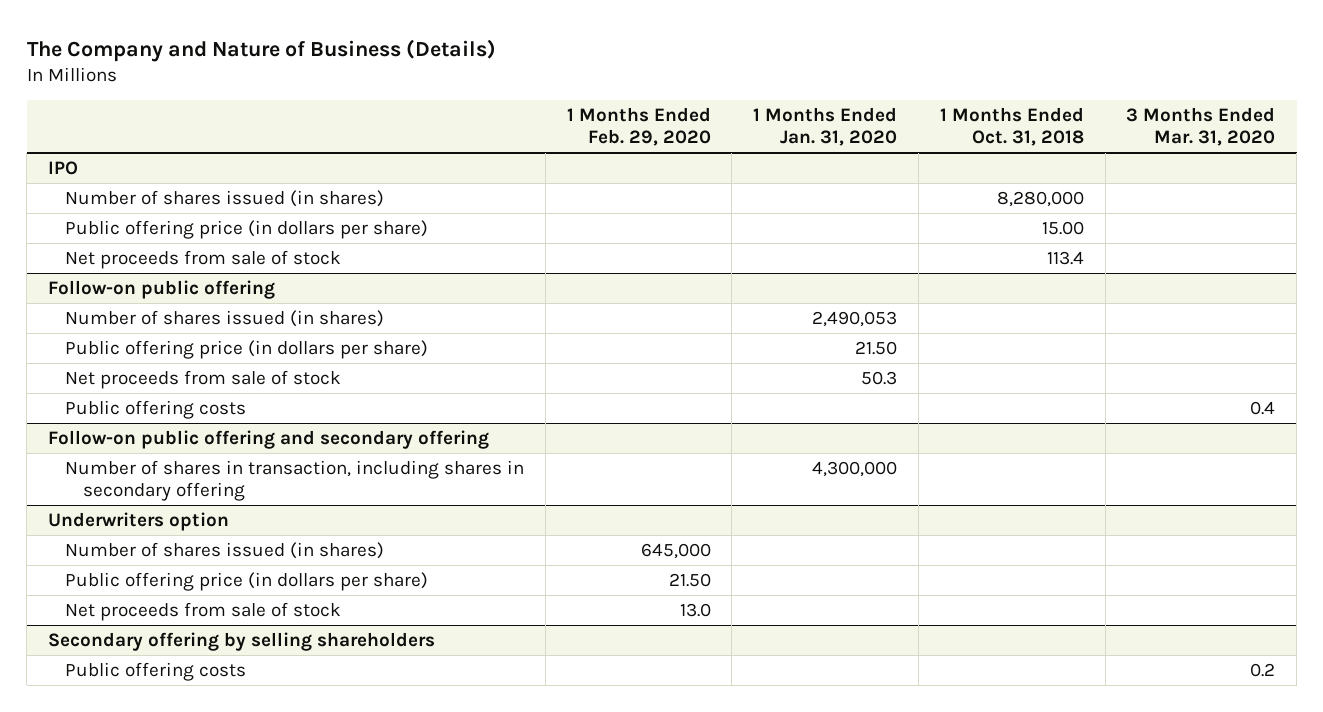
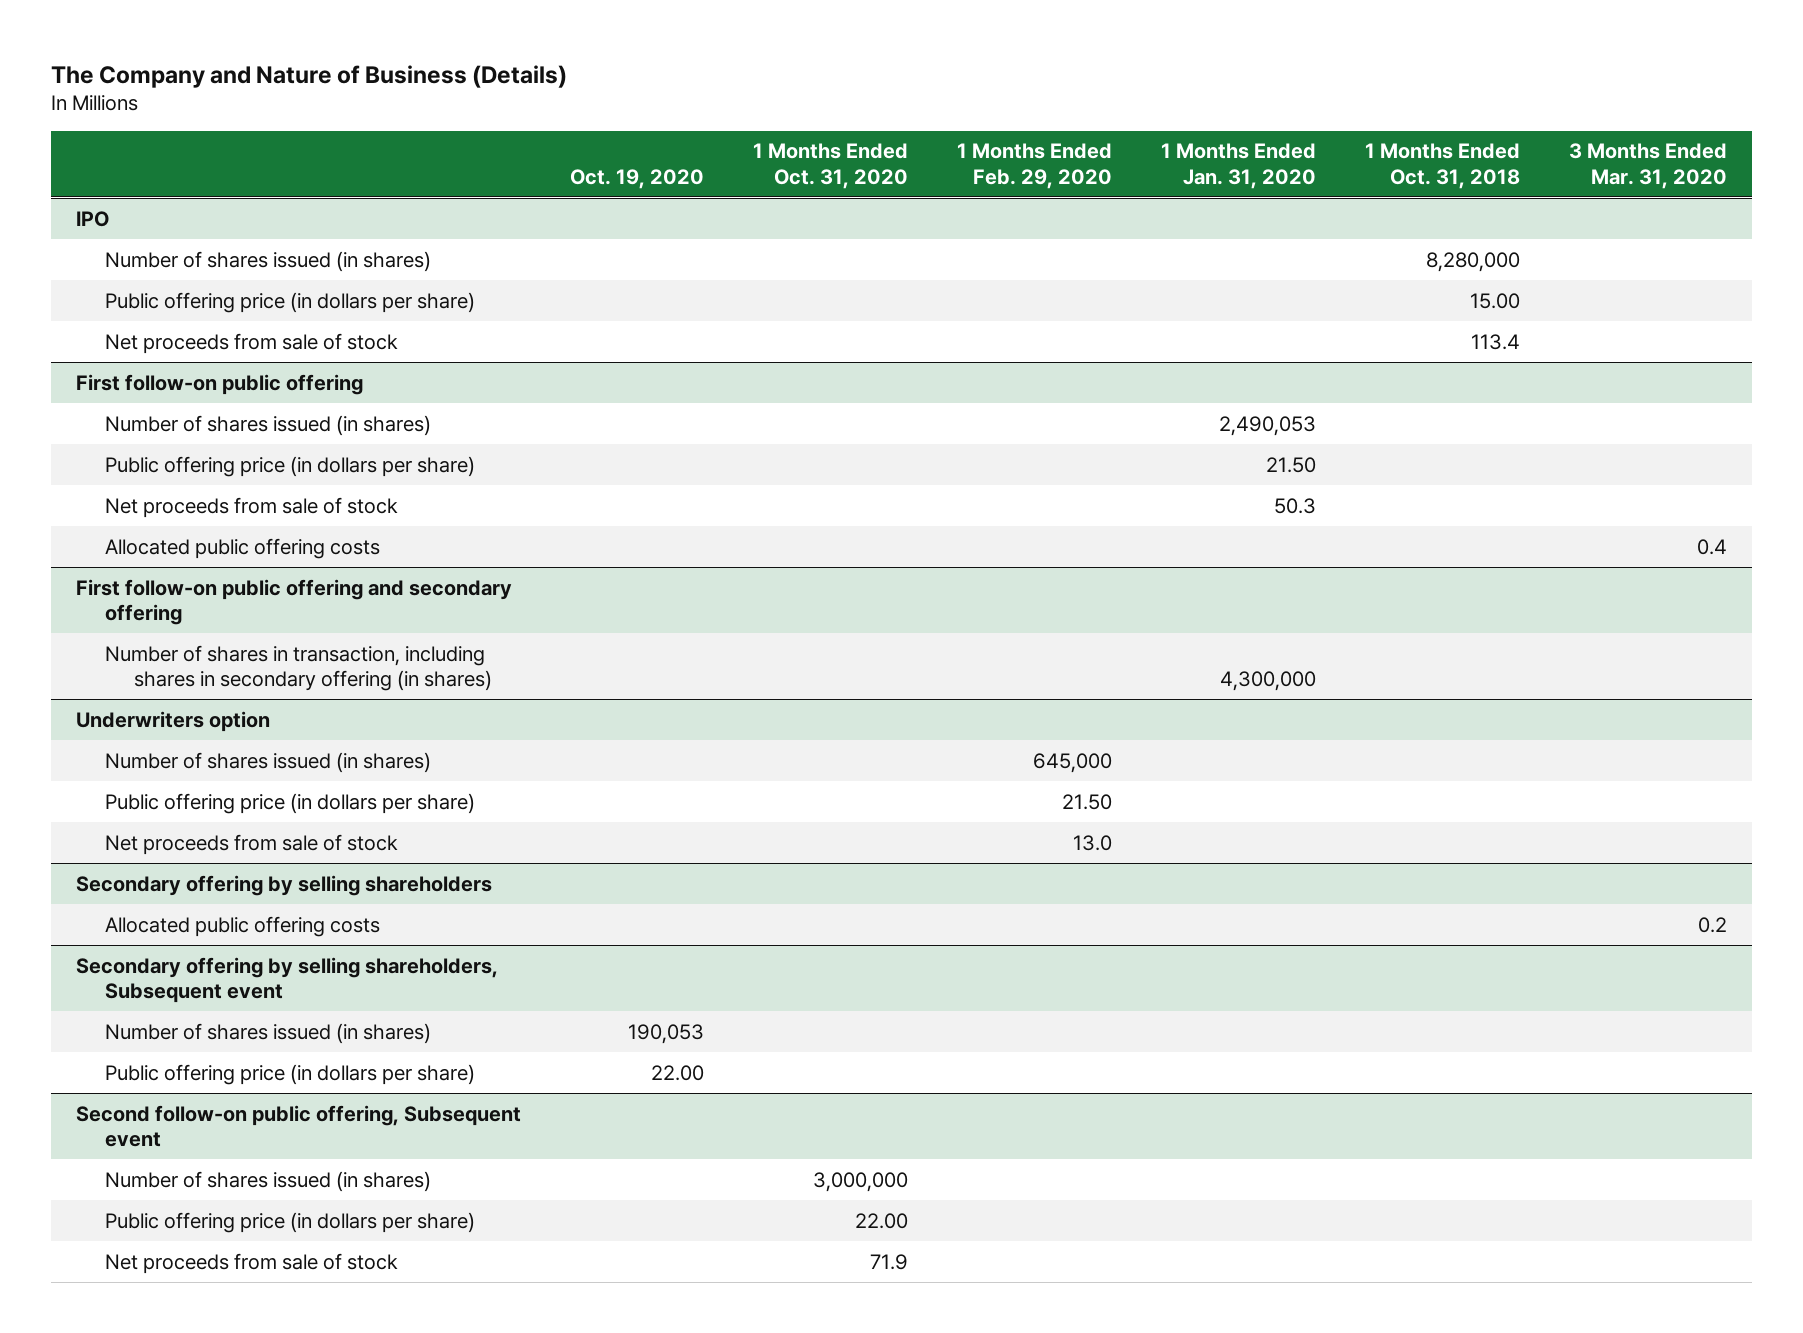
none -> [569,168,704,189] Oct. 19, 2020
none -> [752,143,908,189] 1 Months Ended Oct. 31, 2020
[47,280,275,300] Follow-on public offering -> [75,373,363,395] First follow-on public offering
[65,400,247,420] Public offering costs -> [104,537,380,559] Allocated public offering costs
[47,430,489,450] Follow-on public offering and secondary offering -> [75,578,512,625] First follow-on public offering and secondary offering
[65,460,525,502] Number of shares in transaction, including shares in secondary offering -> [104,644,493,691] Number of shares in transaction, including shares in secondary offering (in shares)
[65,662,247,682] Public offering costs -> [104,915,380,937] Allocated public offering costs
none -> [75,956,498,1003] Secondary offering by selling shareholders, Subsequent event
none -> [104,1022,431,1044] Number of shares issued (in shares)
none -> [104,1063,475,1085] Public offering price (in dollars per share)
none -> [75,1104,521,1147] Second follow-on public offering, Subsequent event
none -> [104,1170,431,1192] Number of shares issued (in shares)
none -> [104,1211,475,1233] Public offering price (in dollars per share)
none -> [104,1252,398,1274] Net proceeds from sale of stock

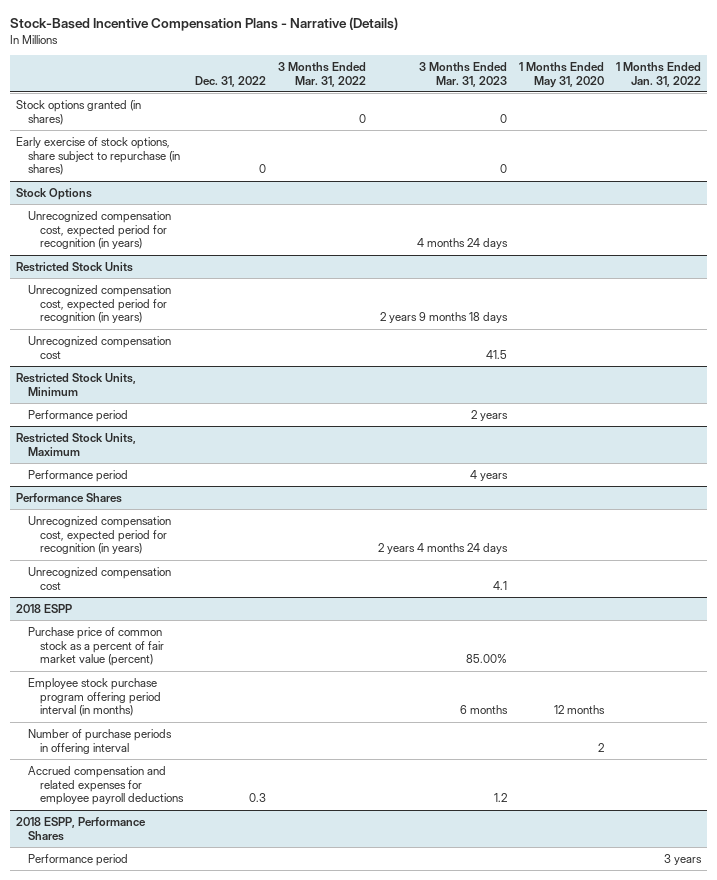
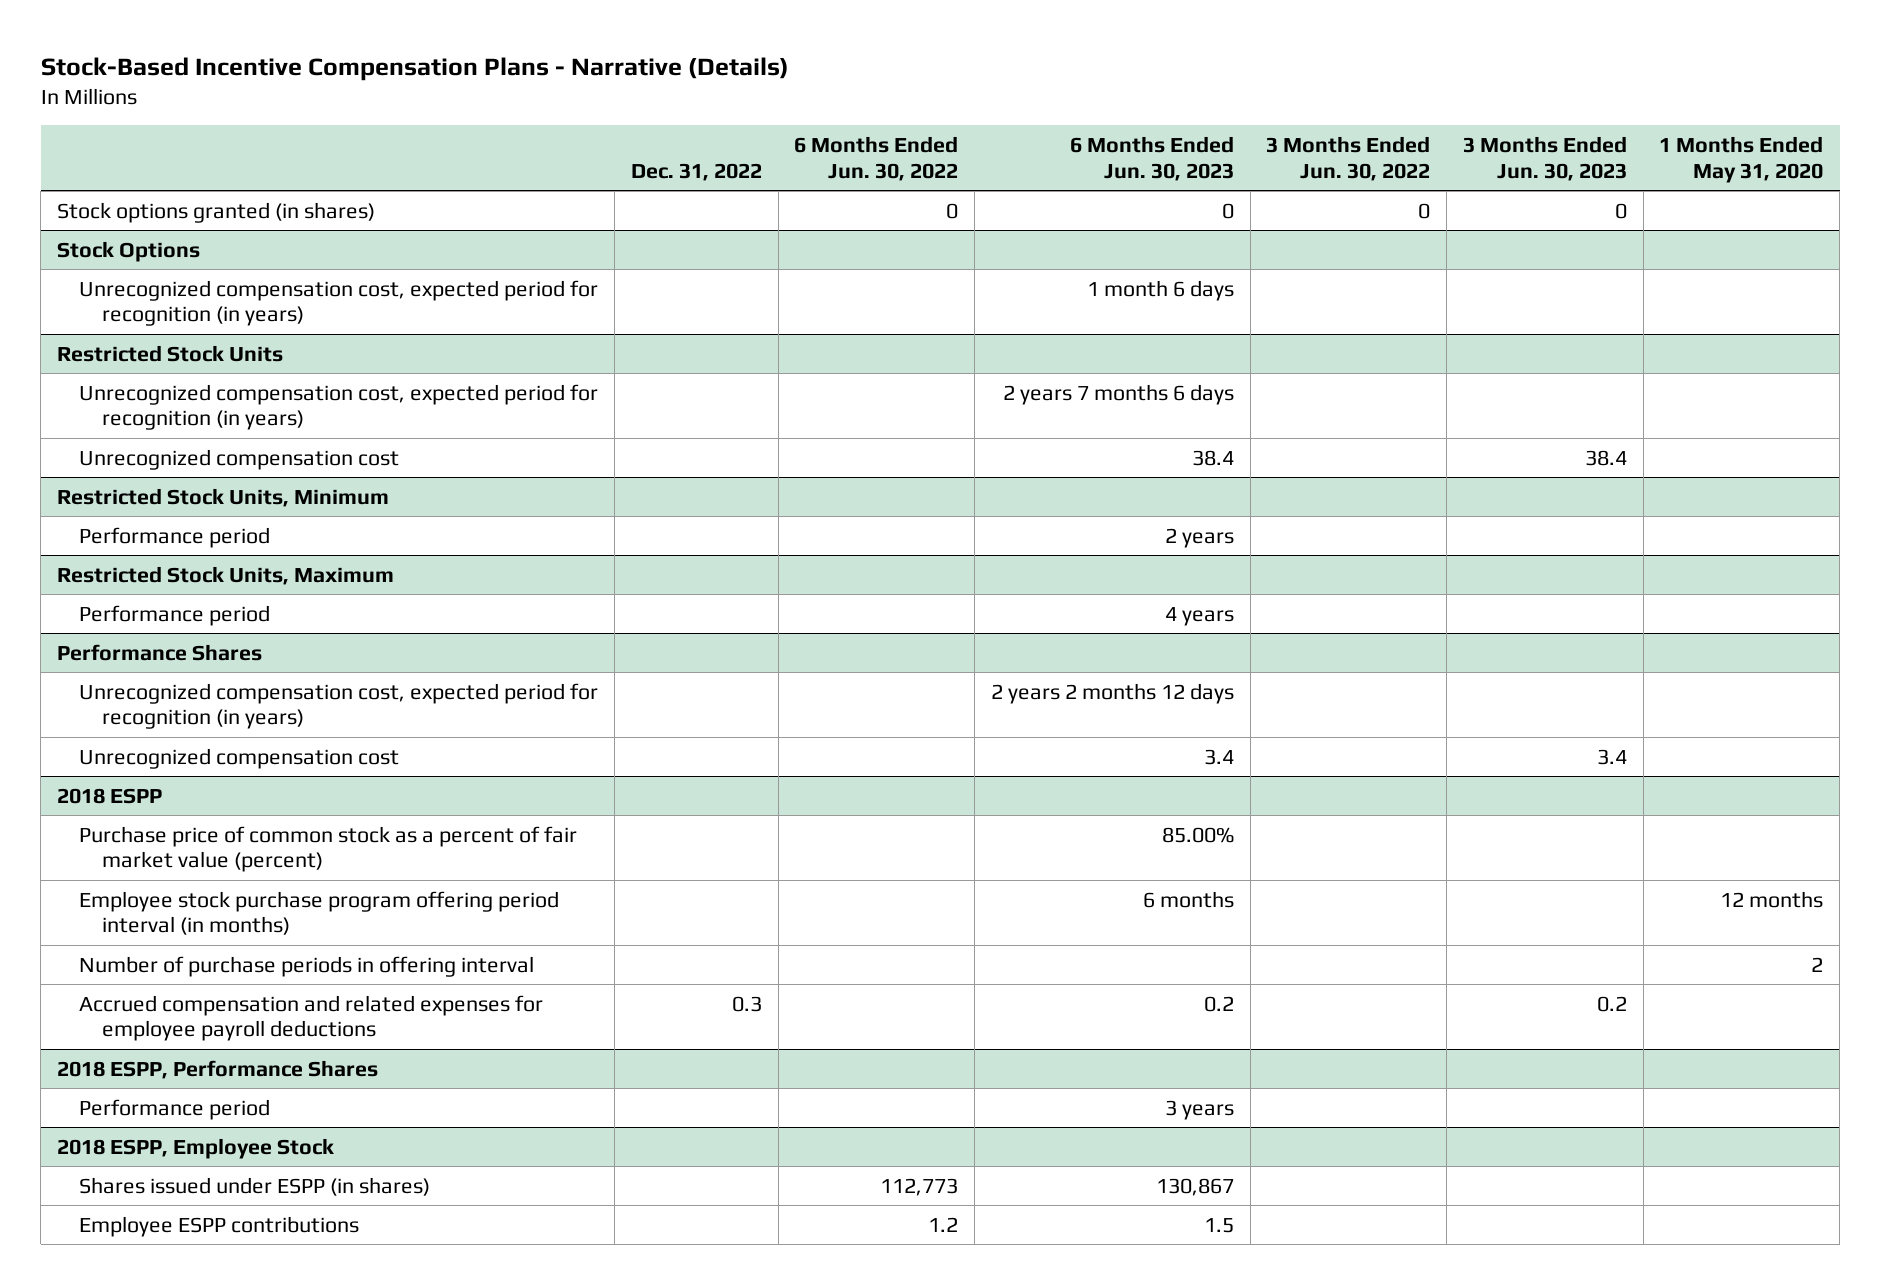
[277,61,366,87] 3 Months Ended Mar. 31, 2022 -> none
[418,61,507,87] 3 Months Ended Mar. 31, 2023 -> none
[615,61,701,87] 1 Months Ended Jan. 31, 2022 -> none
none -> [794,136,959,181] 6 Months Ended Jun. 30, 2022
none -> [1069,136,1234,181] 6 Months Ended Jun. 30, 2023
none -> [1266,136,1431,181] 3 Months Ended Jun. 30, 2022
none -> [1462,136,1627,181] 3 Months Ended Jun. 30, 2023
[16,136,180,176] Early exercise of stock options, share subject to repurchase (in shares) -> none
none -> [57,1137,335,1159] 2018 ESPP, Employee Stock
none -> [79,1176,431,1196] Shares issued under ESPP (in shares)
none -> [79,1215,360,1237] Employee ESPP contributions

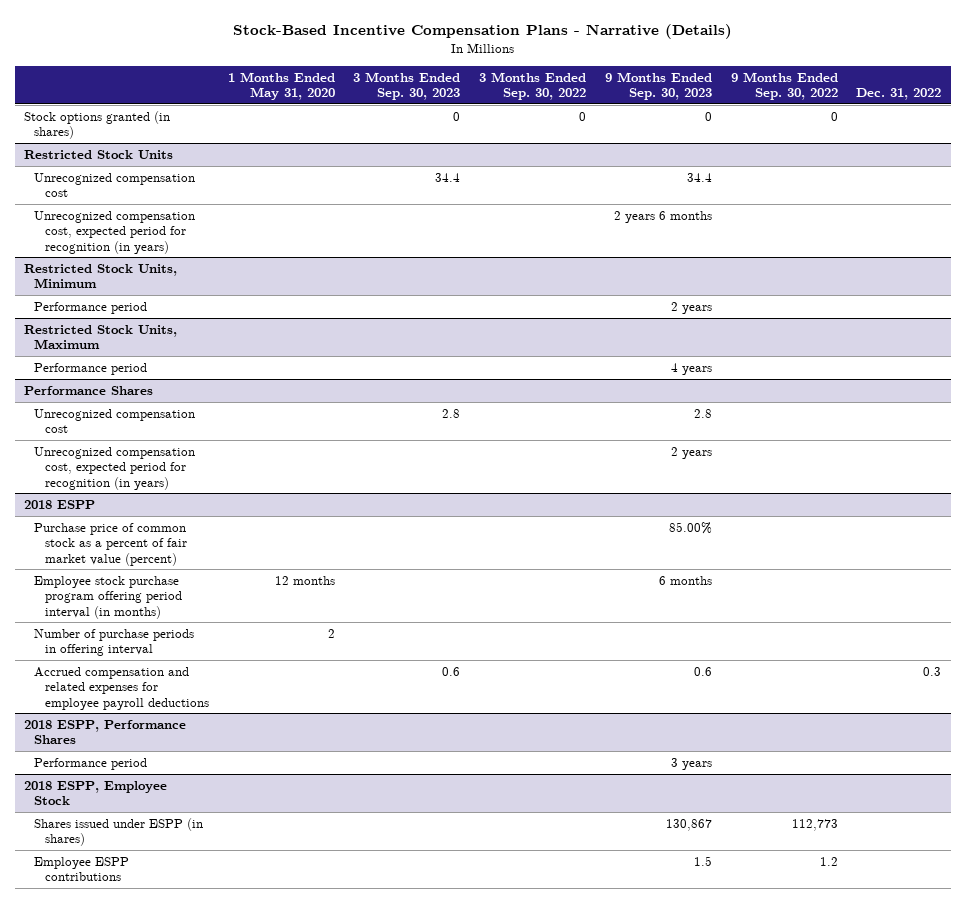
[794,136,959,181] 6 Months Ended Jun. 30, 2022 -> none
[1069,136,1234,181] 6 Months Ended Jun. 30, 2023 -> none
[1266,136,1431,181] 3 Months Ended Jun. 30, 2022 -> none
[1462,136,1627,181] 3 Months Ended Jun. 30, 2023 -> none
none -> [353,71,461,101] 3 Months Ended Sep. 30, 2023
none -> [479,71,587,101] 3 Months Ended Sep. 30, 2022
none -> [604,71,712,101] 9 Months Ended Sep. 30, 2023
none -> [730,71,838,101] 9 Months Ended Sep. 30, 2022
[57,240,201,262] Stock Options -> none
[79,279,599,327] Unrecognized compensation cost, expected period for recognition (in years) -> none
[79,383,599,431] Unrecognized compensation cost, expected period for recognition (in years) -> [34,210,196,254] Unrecognized compensation cost, expected period for recognition (in years)
[79,682,599,730] Unrecognized compensation cost, expected period for recognition (in years) -> [34,446,196,490] Unrecognized compensation cost, expected period for recognition (in years)

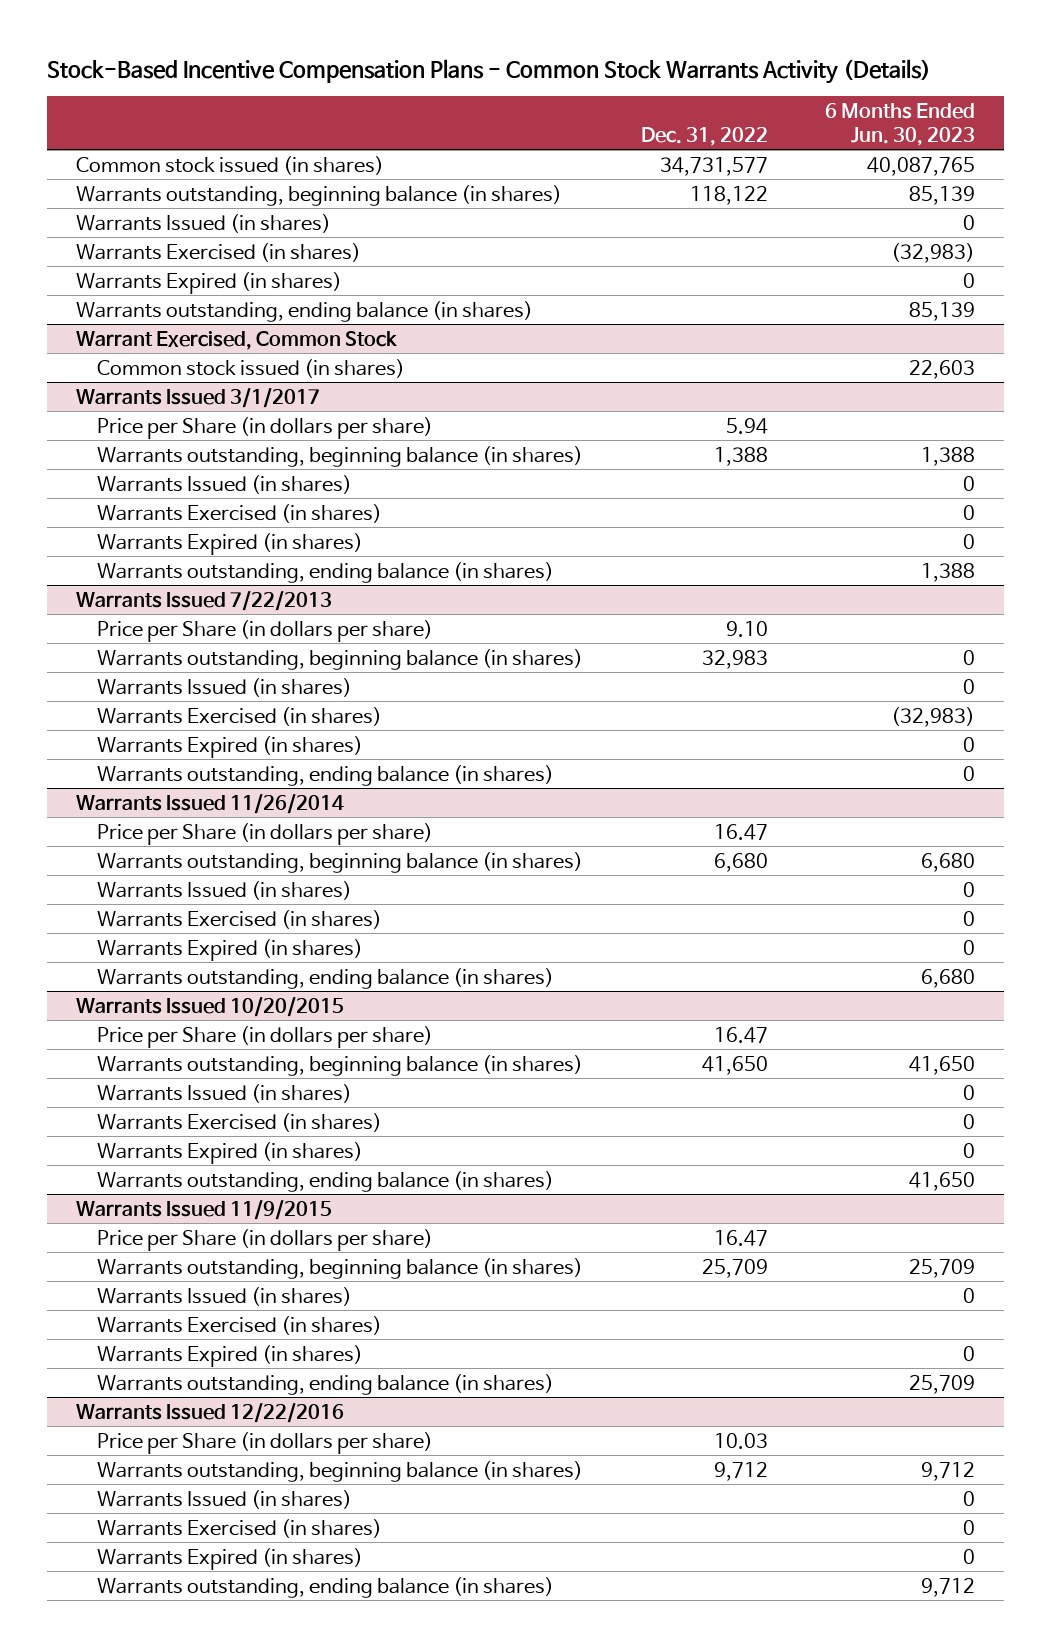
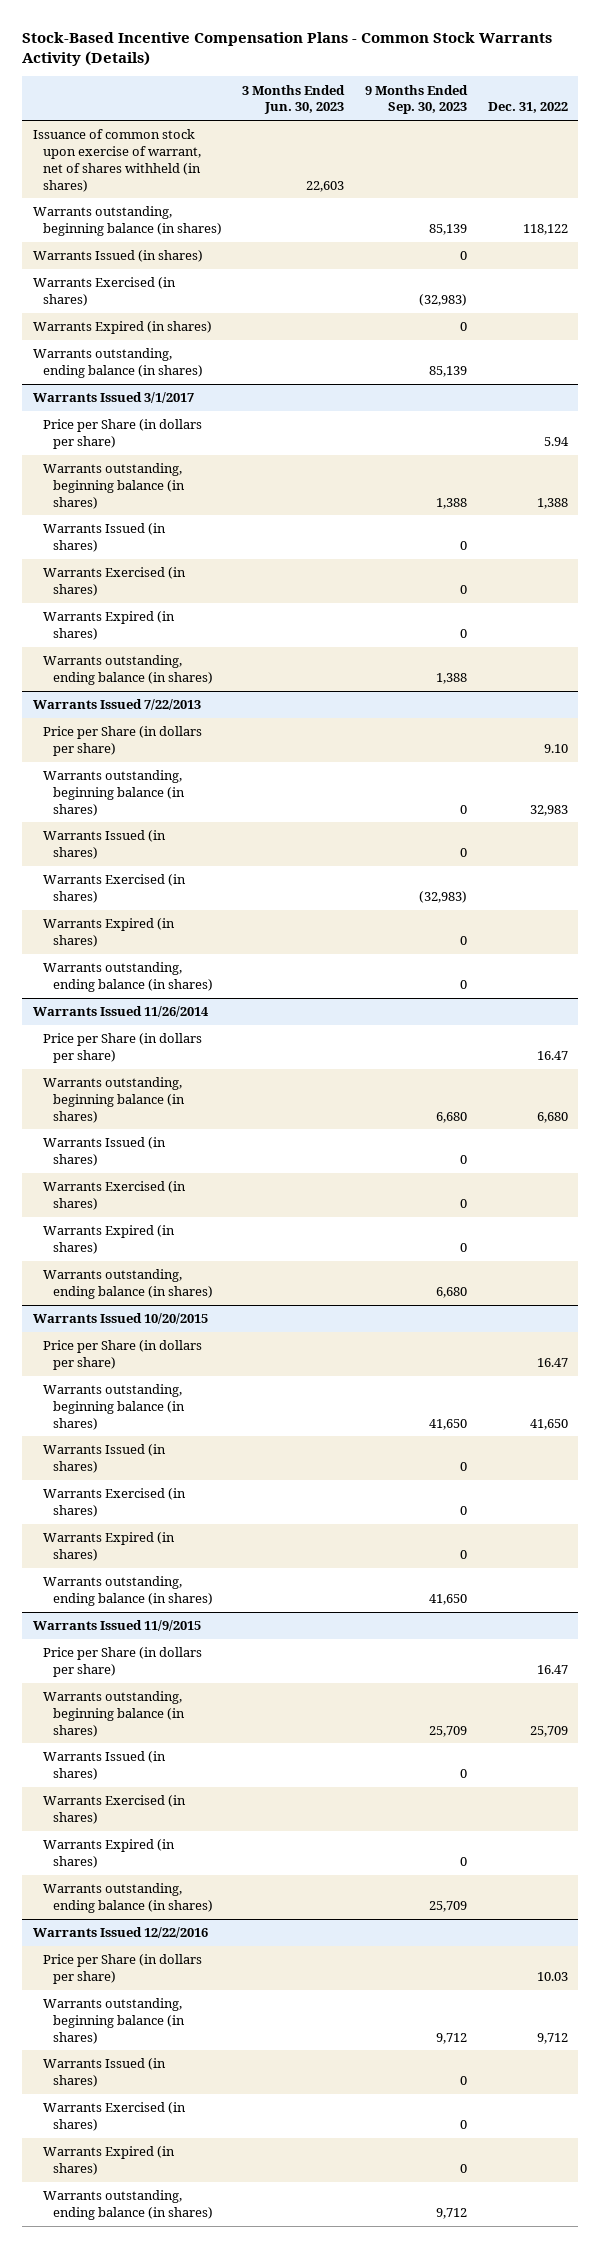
[825,103,976,146] 6 Months Ended Jun. 30, 2023 -> none
none -> [242,84,346,115] 3 Months Ended Jun. 30, 2023
none -> [365,84,469,115] 9 Months Ended Sep. 30, 2023
[75,155,384,175] Common stock issued (in shares) -> none
none -> [32,129,201,192] Issuance of common stock upon exercise of warrant, net of shares withheld (in shares)
[75,330,397,350] Warrant Exercised, Common Stock -> none
[97,358,406,378] Common stock issued (in shares) -> none

